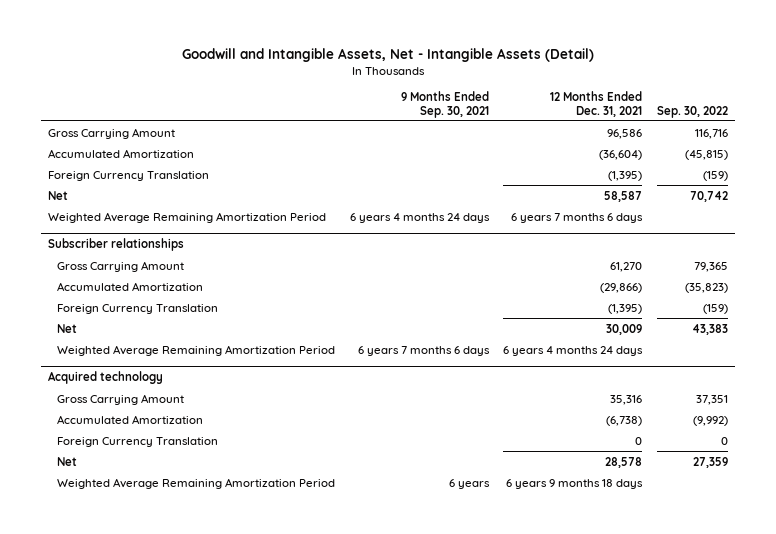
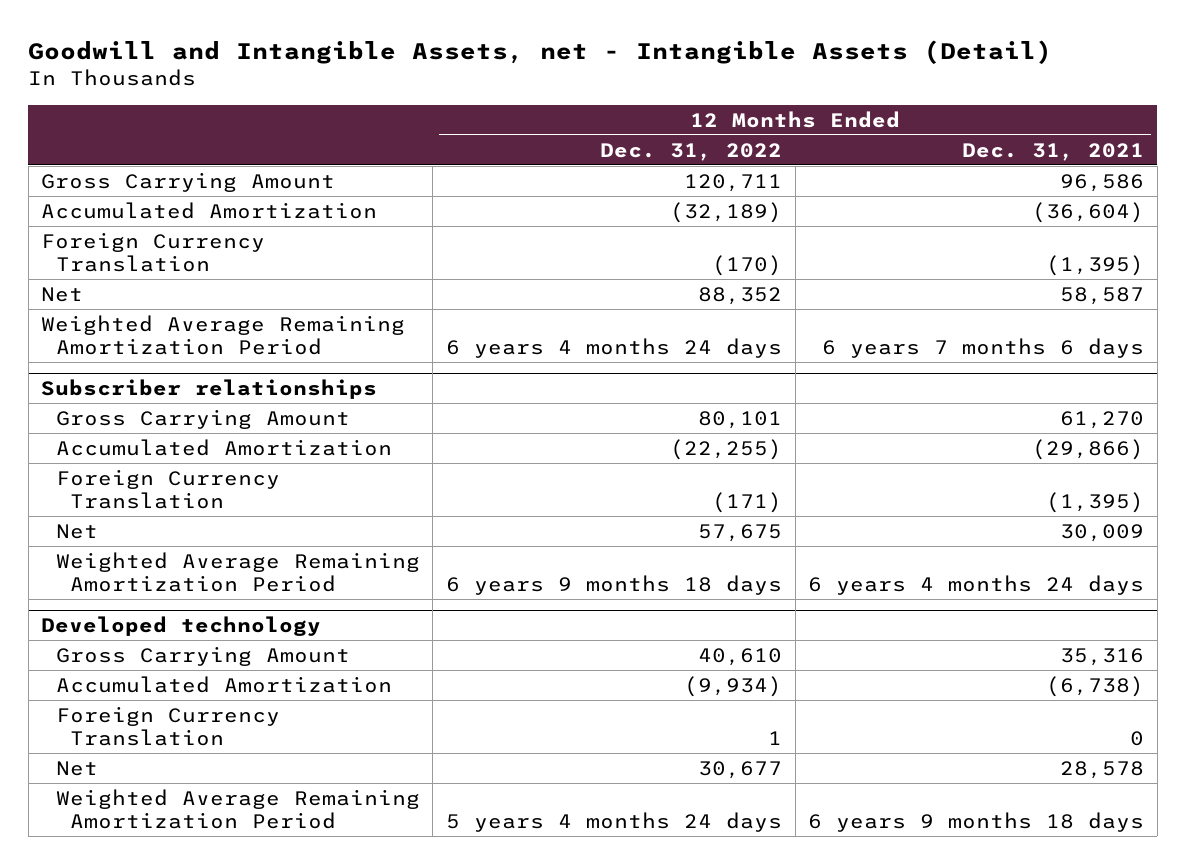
[181,47,594,62] Goodwill and Intangible Assets, Net - Intangible Assets (Detail) -> [28,39,1053,64] Goodwill and Intangible Assets, net - Intangible Assets (Detail)
[400,91,489,118] 9 Months Ended Sep. 30, 2021 -> none
[656,105,728,118] Sep. 30, 2022 -> none
none -> [599,142,782,161] Dec. 31, 2022
[47,371,163,385] Acquired technology -> [41,616,322,637] Developed technology

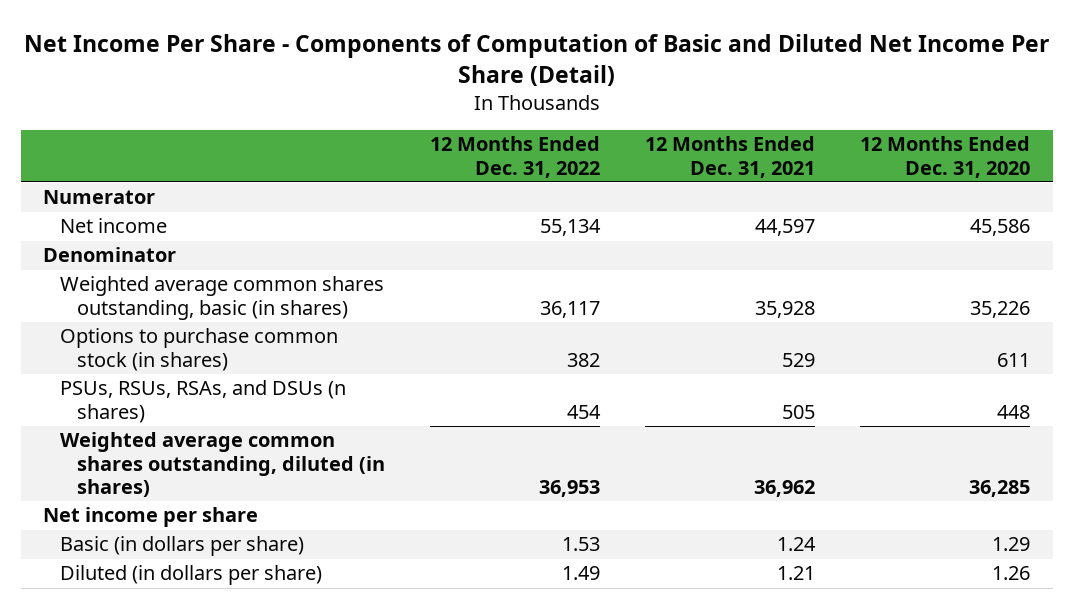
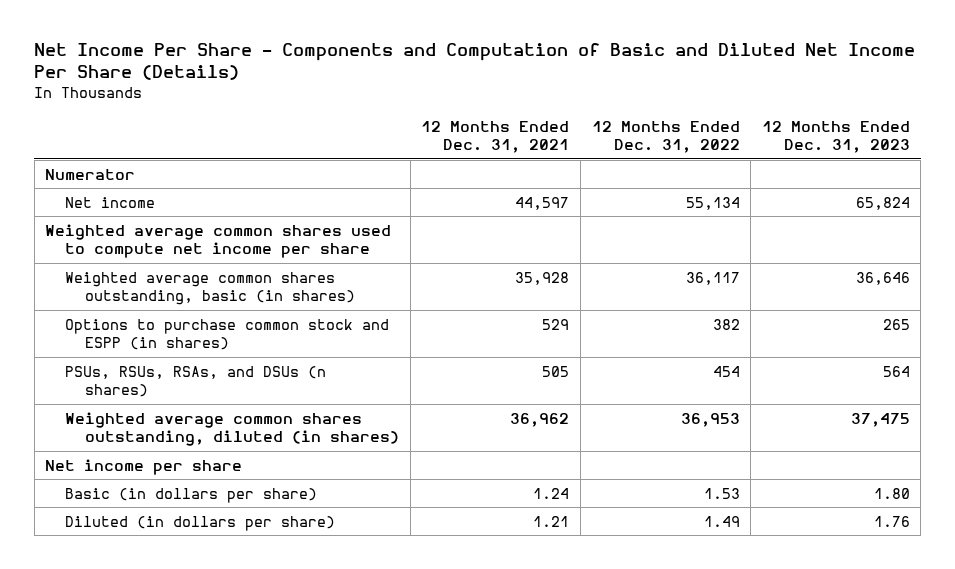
[23,33,1049,86] Net Income Per Share - Components of Computation of Basic and Diluted Net Income Per Share (Detail) -> [34,43,916,81] Net Income Per Share - Components and Computation of Basic and Diluted Net Income Per Share (Details)
[859,136,1030,178] 12 Months Ended Dec. 31, 2020 -> none
none -> [761,120,910,153] 12 Months Ended Dec. 31, 2023
[43,247,177,263] Denominator -> [45,223,392,258] Weighted average common shares used to compute net income per share
[59,328,338,371] Options to purchase common stock (in shares) -> [65,318,390,350] Options to purchase common stock and ESPP (in shares)

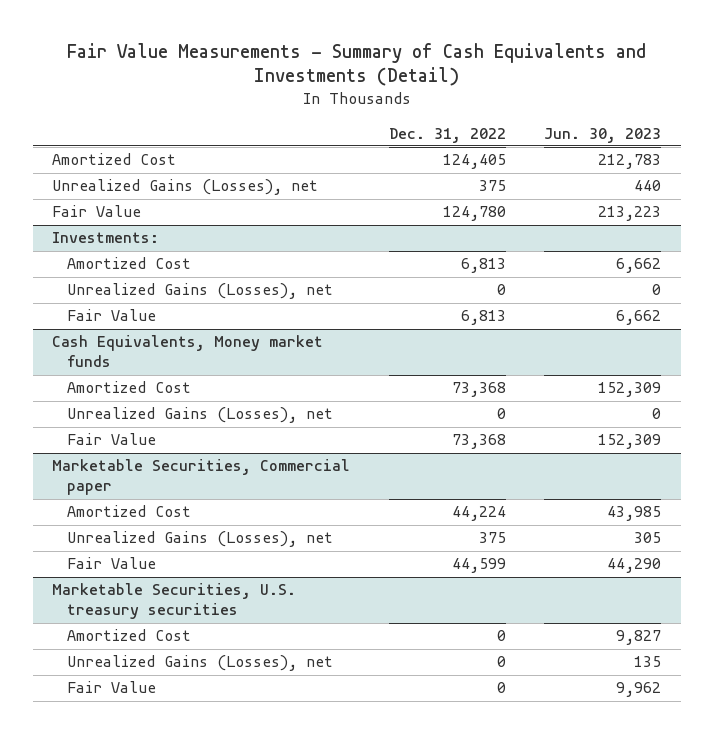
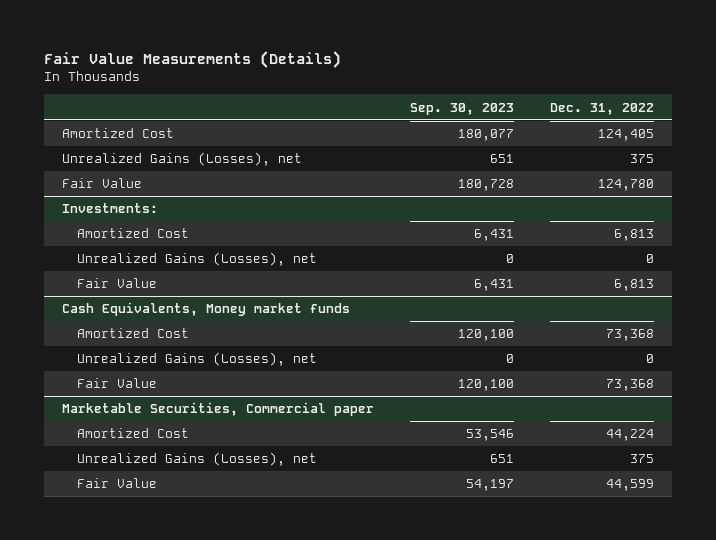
[66,42,646,87] Fair Value Measurements - Summary of Cash Equivalents and Investments (Detail) -> [44,51,342,69] Fair Value Measurements (Details)
[544,127,662,143] Jun. 30, 2023 -> none
none -> [409,102,514,115] Sep. 30, 2023
[51,583,296,620] Marketable Securities, U.S. treasury securities -> none
[67,629,192,642] Amortized Cost -> none
[67,655,334,672] Unrealized Gains (Losses), net -> none
[67,681,157,694] Fair Value -> none

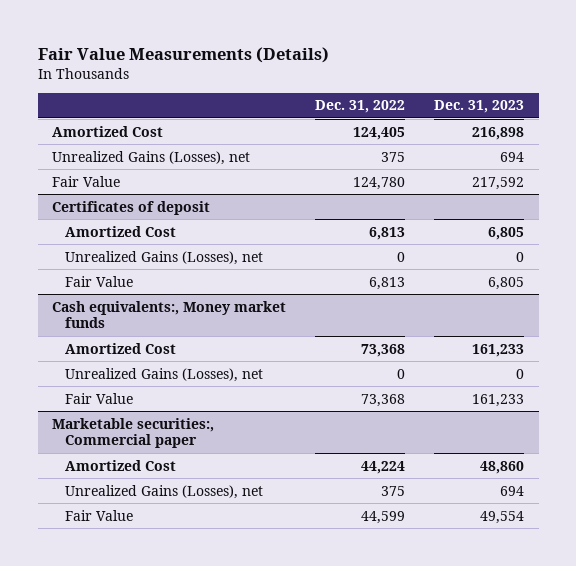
[409,102,514,115] Sep. 30, 2023 -> none
none -> [434,100,525,114] Dec. 31, 2023
[62,203,159,214] Investments: -> [52,200,211,215] Certificates of deposit
[62,302,351,317] Cash Equivalents, Money market funds -> [52,300,287,329] Cash equivalents:, Money market funds
[62,402,375,417] Marketable Securities, Commercial paper -> [52,417,215,449] Marketable securities:, Commercial paper

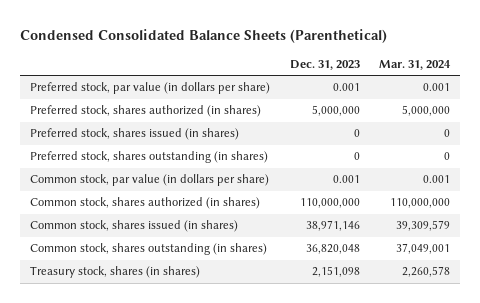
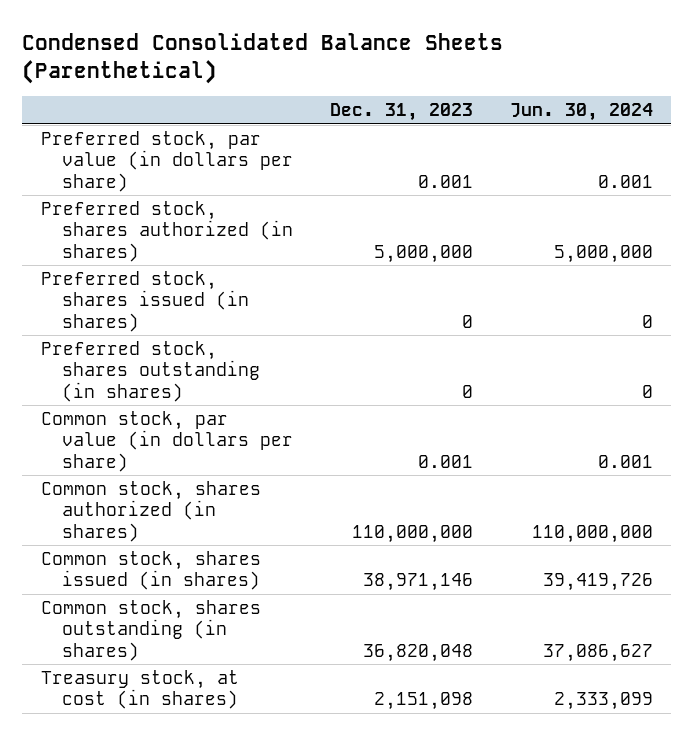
[379,59,452,70] Mar. 31, 2024 -> none
none -> [509,103,653,122] Jun. 30, 2024
[30,266,201,279] Treasury stock, shares (in shares) -> [40,670,239,710] Treasury stock, at cost (in shares)

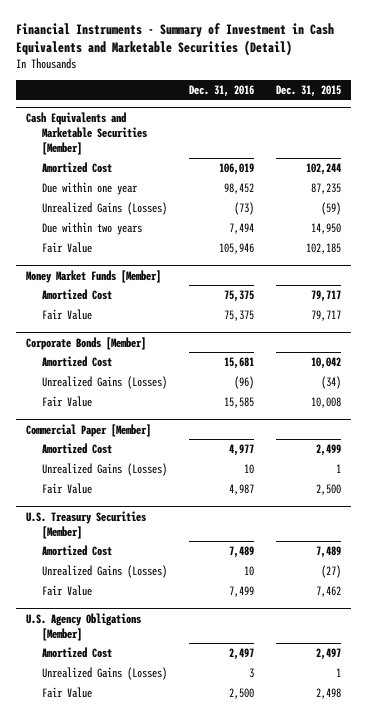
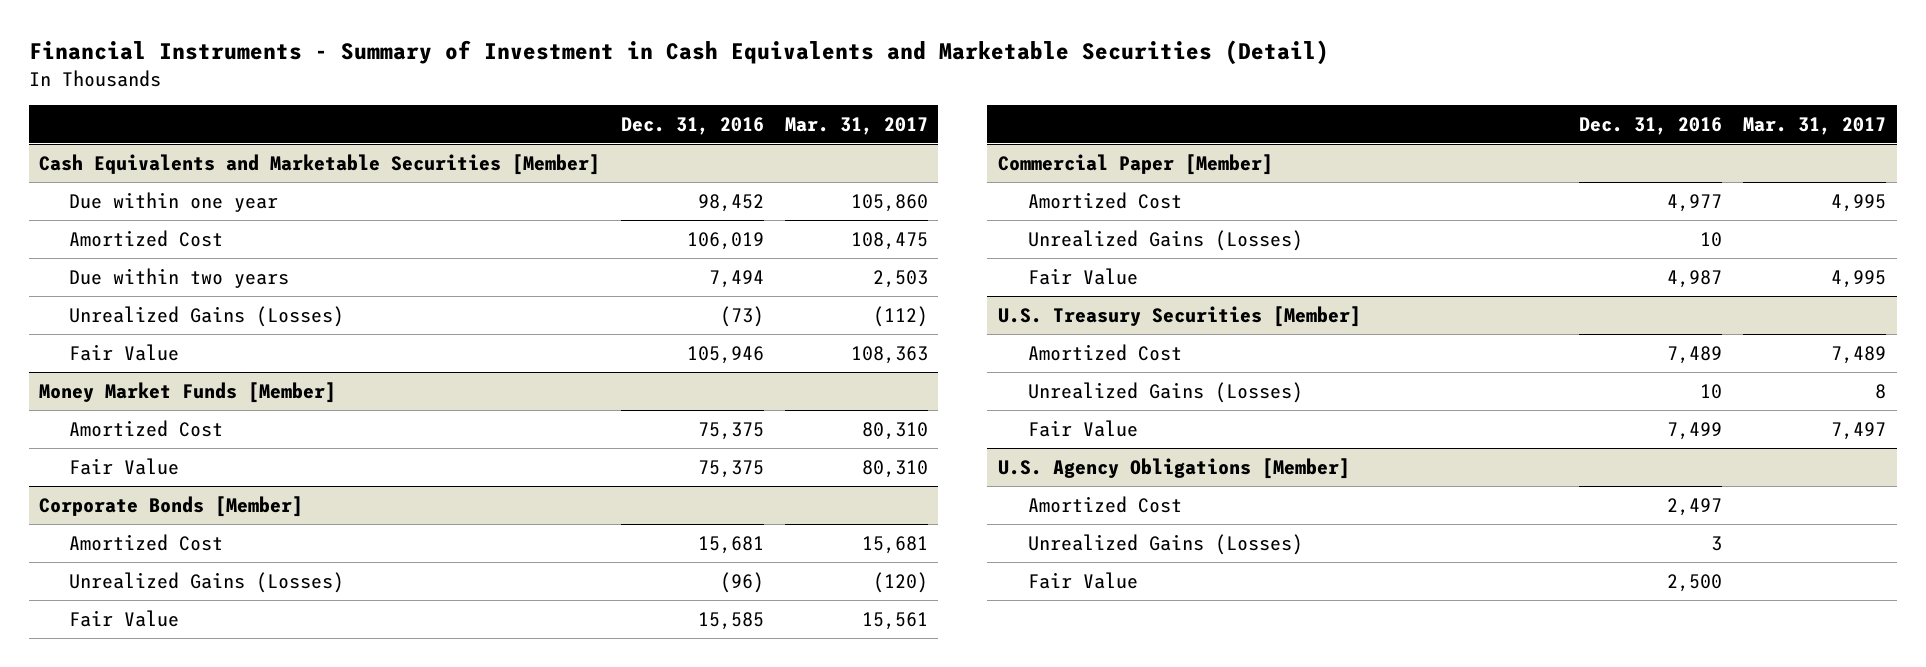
[275,84,341,97] Dec. 31, 2015 -> none
none -> [784,116,928,135] Mar. 31, 2017
[42,161,113,173] Amortized Cost -> [69,229,224,247] Amortized Cost
[42,201,168,215] Unrealized Gains (Losses) -> [69,305,345,327] Unrealized Gains (Losses)

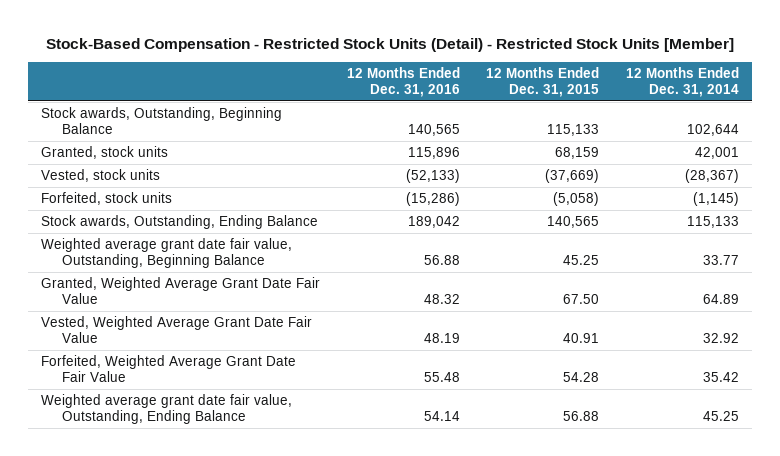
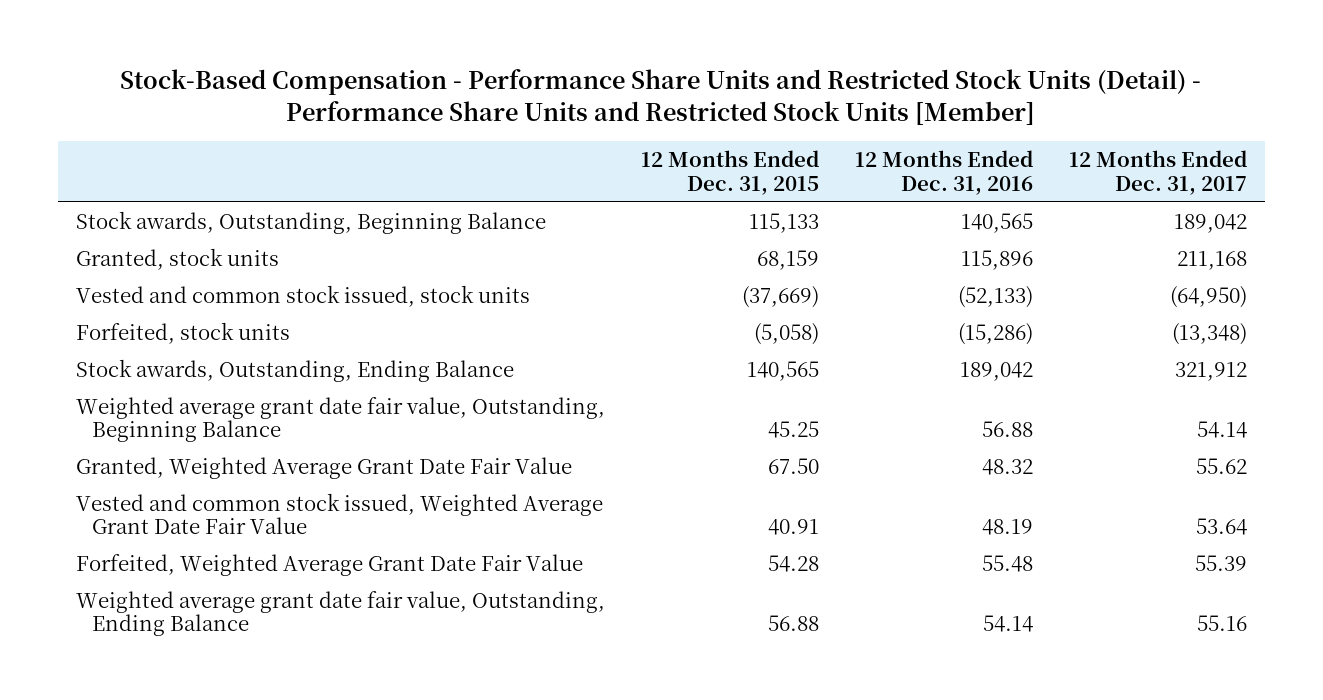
[46,37,735,52] Stock-Based Compensation - Restricted Stock Units (Detail) - Restricted Stock Units [Member] -> [120,69,1202,125] Stock-Based Compensation - Performance Share Units and Restricted Stock Units (Detail) - Performance Share Units and Restricted Stock Units [Member]
[626,67,740,98] 12 Months Ended Dec. 31, 2014 -> none
none -> [1069,150,1248,195] 12 Months Ended Dec. 31, 2017
[41,168,161,182] Vested, stock units -> [75,284,530,307] Vested and common stock issued, stock units
[41,315,313,343] Vested, Weighted Average Grant Date Fair Value -> [75,492,603,535] Vested and common stock issued, Weighted Average Grant Date Fair Value

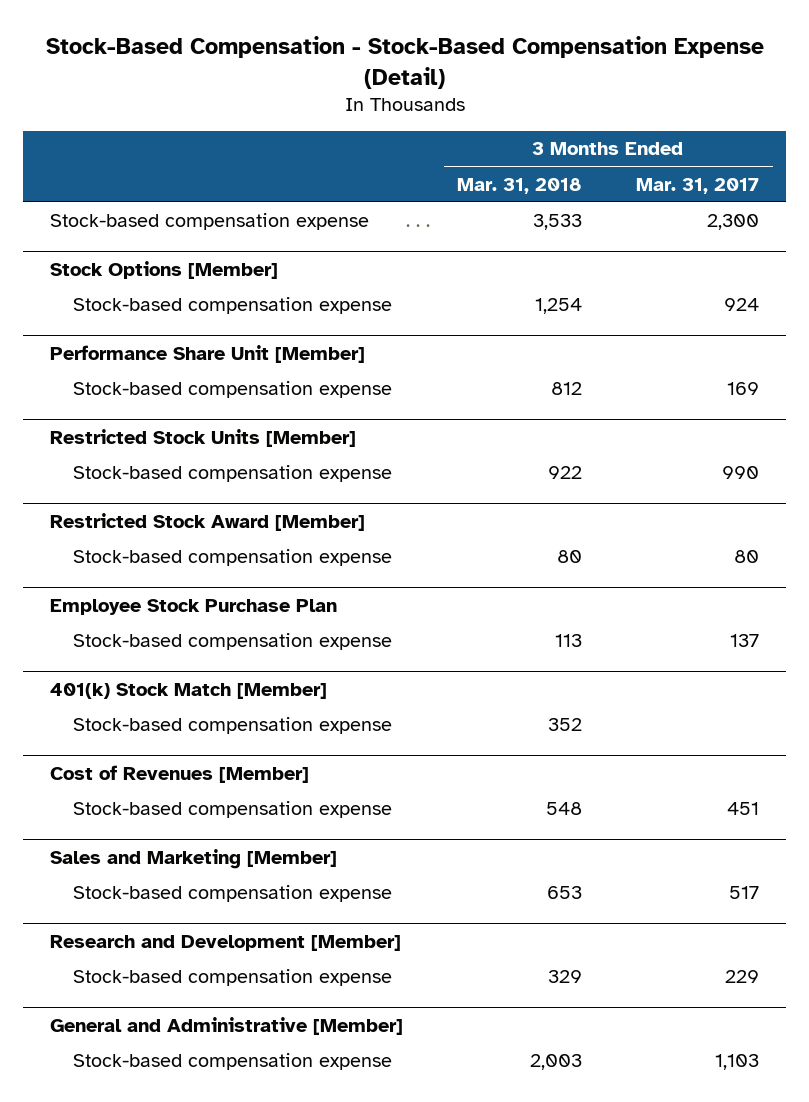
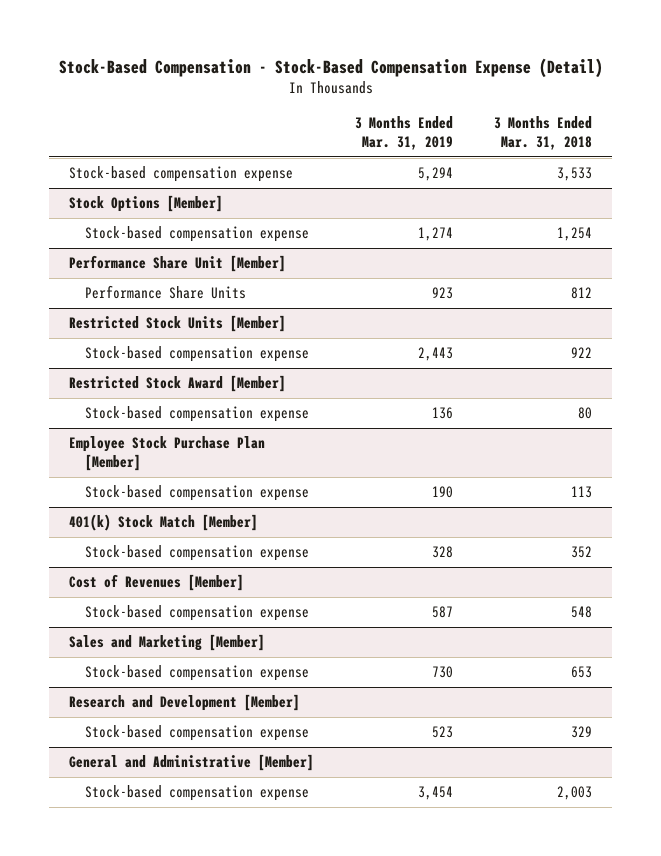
[636,177,760,194] Mar. 31, 2017 -> none
none -> [355,116,454,151] 3 Months Ended Mar. 31, 2019
[72,381,392,399] Stock-based compensation expense -> [84,285,246,300] Performance Share Units
[50,598,338,615] Employee Stock Purchase Plan -> [69,436,266,472] Employee Stock Purchase Plan [Member]

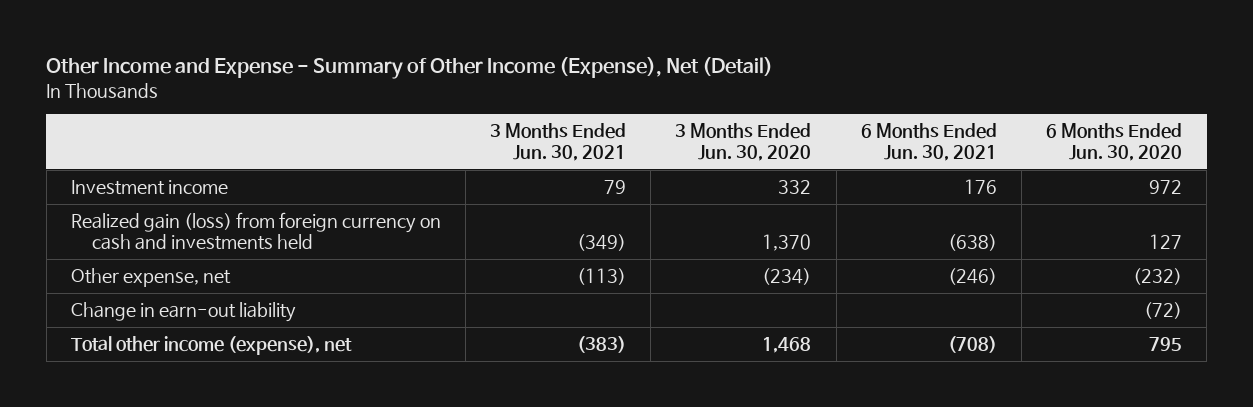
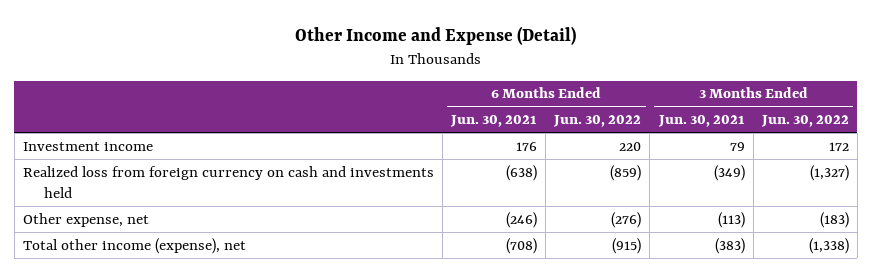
[46,57,774,80] Other Income and Expense - Summary of Other Income (Expense), Net (Detail) -> [294,25,576,45] Other Income and Expense (Detail)
[675,123,812,162] 3 Months Ended Jun. 30, 2020 -> none
[1046,123,1183,162] 6 Months Ended Jun. 30, 2020 -> none
none -> [553,115,642,128] Jun. 30, 2022
none -> [760,115,849,128] Jun. 30, 2022
[70,212,441,250] Realized gain (loss) from foreign currency on cash and investments held -> [22,165,434,198] Realized loss from foreign currency on cash and investments held
[70,302,296,323] Change in earn-out liability -> none

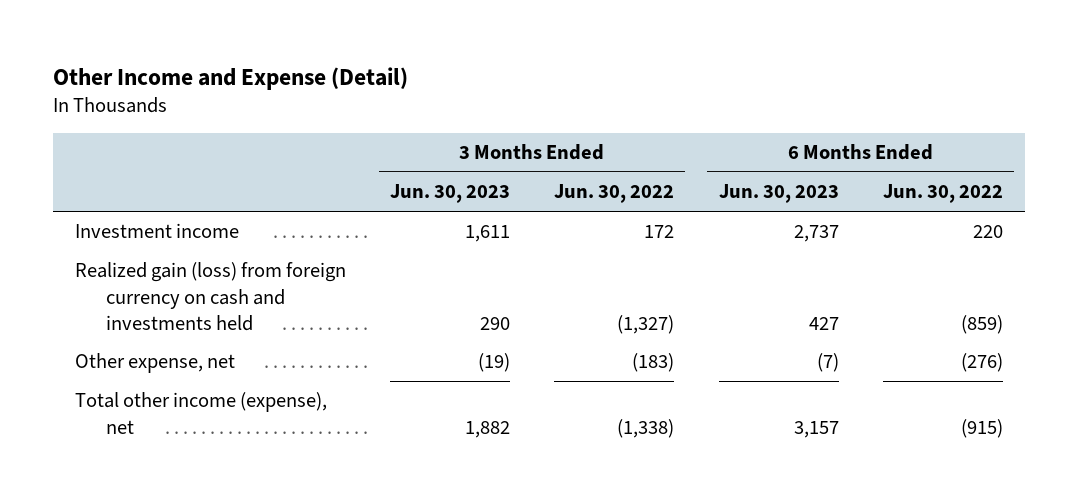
[450,115,538,128] Jun. 30, 2021 -> none
[657,115,745,128] Jun. 30, 2021 -> none
none -> [390,184,511,204] Jun. 30, 2023
none -> [718,184,839,204] Jun. 30, 2023
[22,165,434,198] Realized loss from foreign currency on cash and investments held -> [74,262,346,331] Realized gain (loss) from foreign currency on cash and investments held

